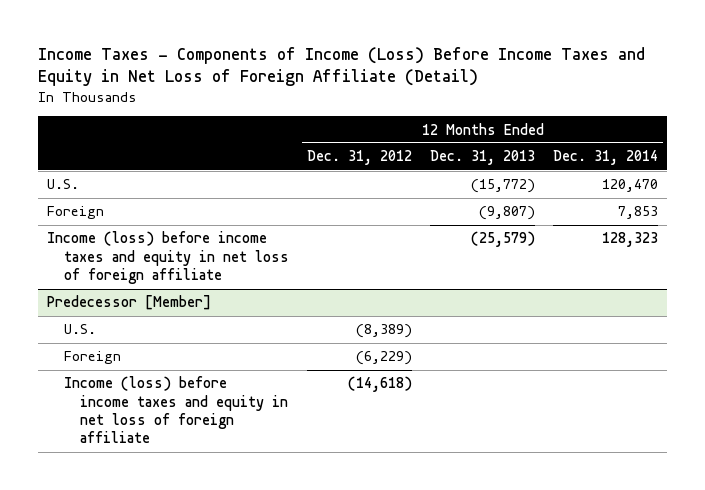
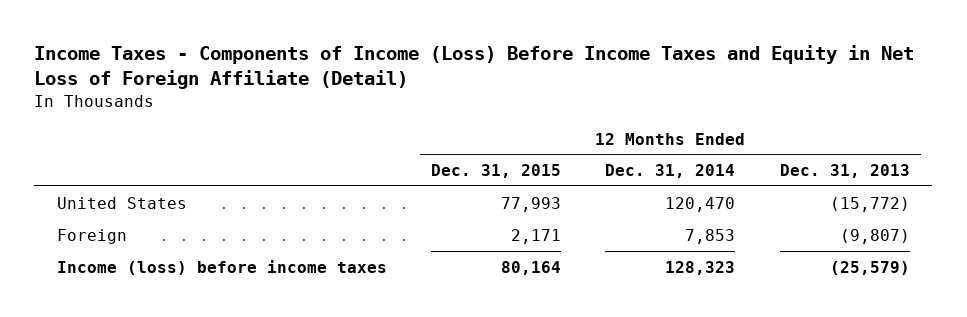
[306,150,412,166] Dec. 31, 2012 -> none
none -> [431,164,562,179] Dec. 31, 2015
[46,179,79,190] U.S. -> [56,196,187,209] United States
[46,295,211,311] Predecessor [Member] -> none
[63,324,96,335] U.S. -> none
[63,351,121,365] Foreign -> none
[63,376,289,444] Income (loss) before income taxes and equity in net loss of foreign affiliate -> none
[46,231,289,285] Income (loss) before income taxes and equity in net loss of foreign affiliate -> [56,259,387,275] Income (loss) before income taxes

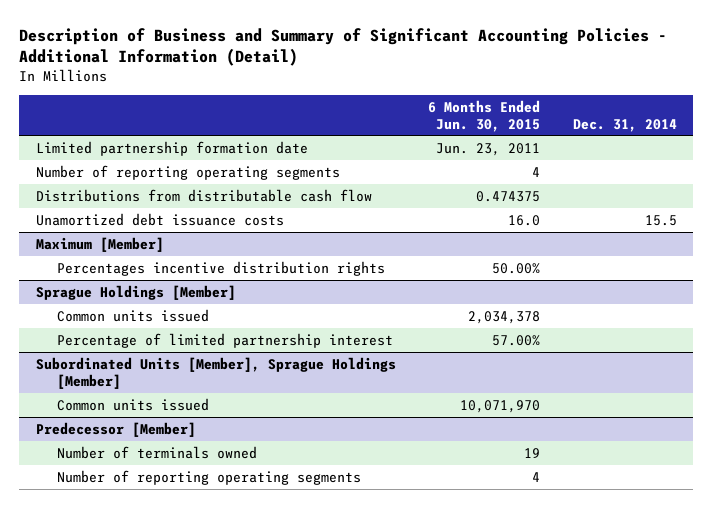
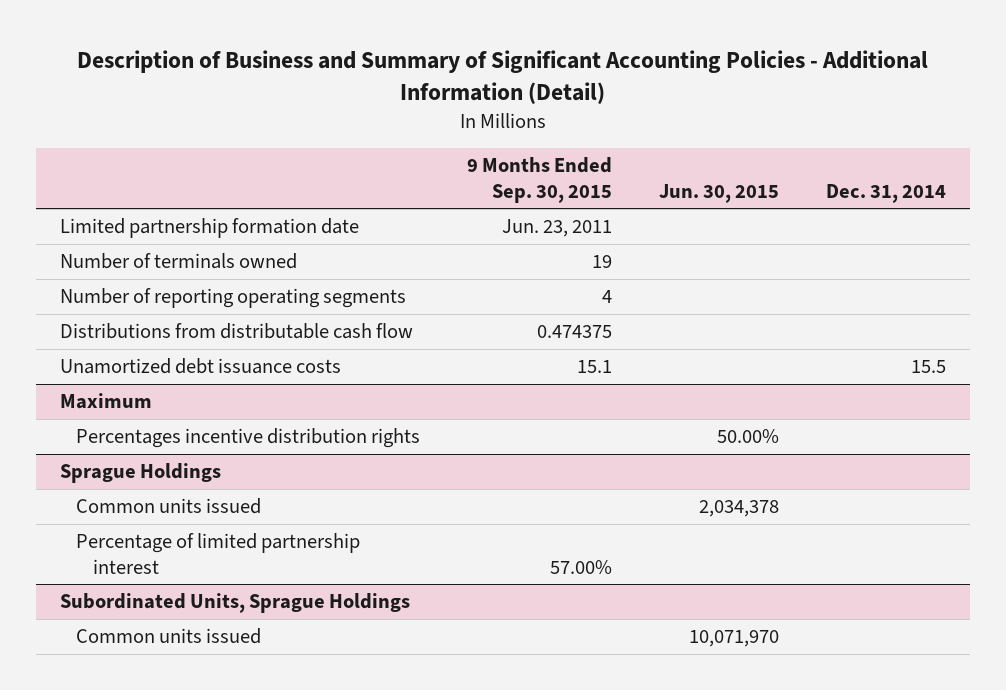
[428,99,541,132] 6 Months Ended Jun. 30, 2015 -> none
none -> [467,157,613,203] 9 Months Ended Sep. 30, 2015
none -> [659,183,780,203] Jun. 30, 2015
none -> [59,253,297,270] Number of terminals owned
[35,236,164,252] Maximum [Member] -> [59,393,152,410] Maximum
[35,284,236,300] Sprague Holdings [Member] -> [59,463,221,484] Sprague Holdings
[35,356,396,389] Subordinated Units [Member], Sprague Holdings [Member] -> [59,593,410,614] Subordinated Units, Sprague Holdings
[35,421,196,437] Predecessor [Member] -> none
[57,445,258,459] Number of terminals owned -> none
[57,469,362,485] Number of reporting operating segments -> none

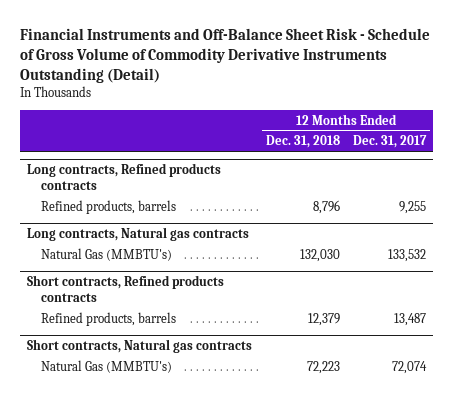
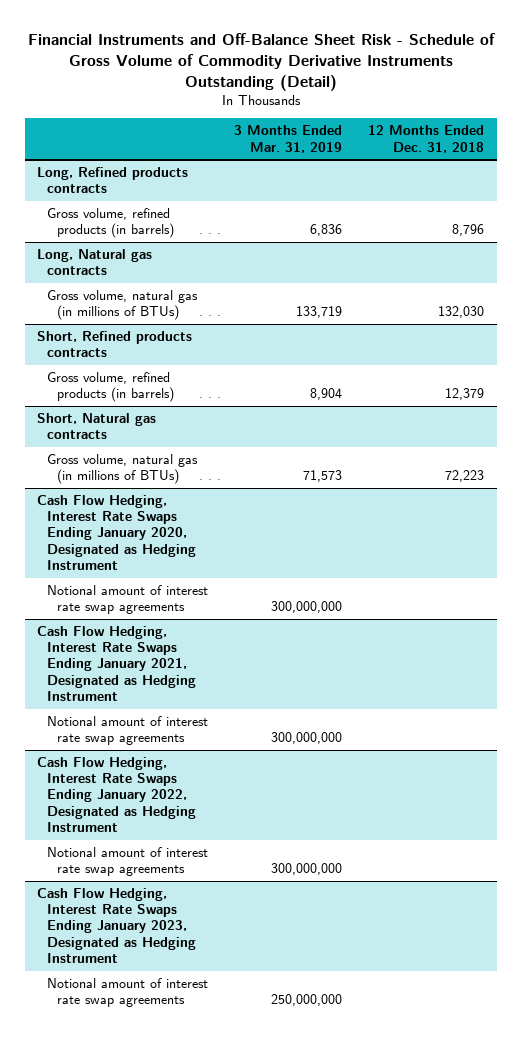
[353,135,428,149] Dec. 31, 2017 -> none
none -> [234,125,343,153] 3 Months Ended Mar. 31, 2019
[26,163,221,191] Long contracts, Refined products contracts -> [37,166,189,194] Long, Refined products contracts
[40,199,176,214] Refined products, barrels -> [47,207,175,239] Gross volume, refined products (in barrels)
[26,227,249,242] Long contracts, Natural gas contracts -> [37,248,153,276] Long, Natural gas contracts
[40,247,172,261] Natural Gas (MMBTU's) -> [47,289,199,321] Gross volume, natural gas (in millions of BTUs)
[26,275,224,303] Short contracts, Refined products contracts -> [37,330,193,358] Short, Refined products contracts
[40,311,176,326] Refined products, barrels -> [47,371,175,403] Gross volume, refined products (in barrels)
[26,339,252,354] Short contracts, Natural gas contracts -> [37,412,157,440] Short, Natural gas contracts
[40,359,172,373] Natural Gas (MMBTU's) -> [47,453,199,485] Gross volume, natural gas (in millions of BTUs)
none -> [37,494,197,571] Cash Flow Hedging, Interest Rate Swaps Ending January 2020, Designated as Hedging Instrument
none -> [47,584,209,615] Notional amount of interest rate swap agreements
none -> [37,625,197,702] Cash Flow Hedging, Interest Rate Swaps Ending January 2021, Designated as Hedging Instrument
none -> [47,715,209,746] Notional amount of interest rate swap agreements
none -> [37,756,197,833] Cash Flow Hedging, Interest Rate Swaps Ending January 2022, Designated as Hedging Instrument
none -> [47,846,209,877] Notional amount of interest rate swap agreements
none -> [37,887,197,964] Cash Flow Hedging, Interest Rate Swaps Ending January 2023, Designated as Hedging Instrument
none -> [47,977,209,1008] Notional amount of interest rate swap agreements

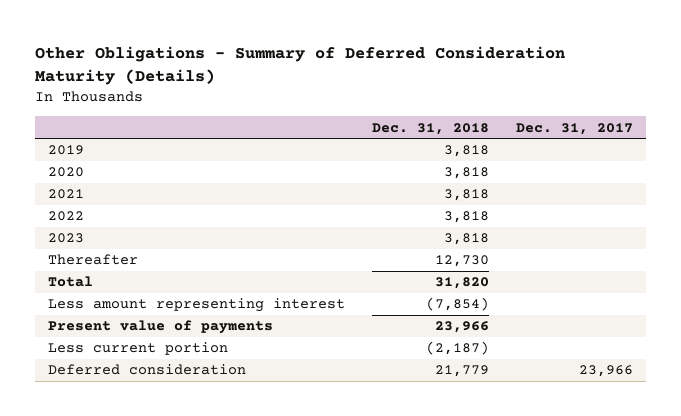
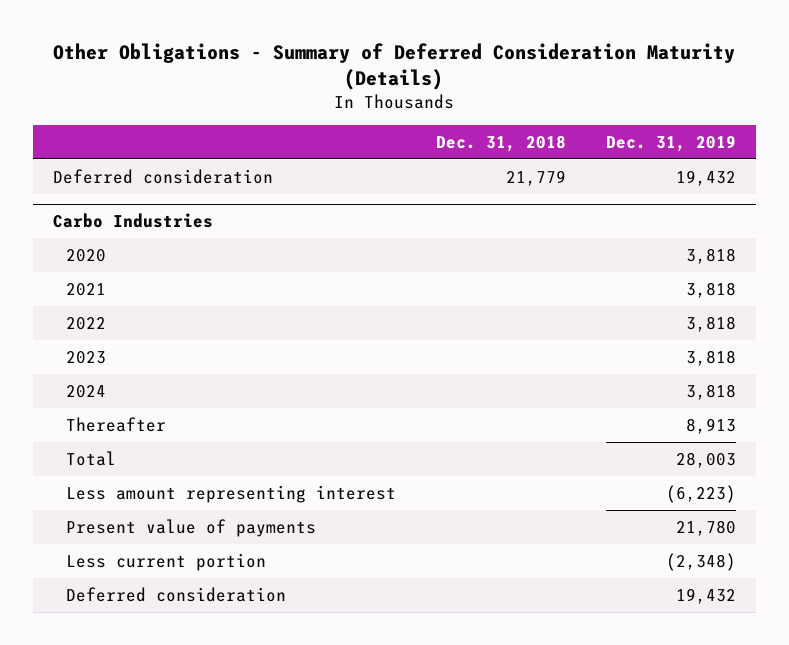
[515,122,633,135] Dec. 31, 2017 -> none
none -> [605,134,736,152] Dec. 31, 2019
[48,145,85,156] 2019 -> none
[48,167,85,178] 2020 -> none
[48,189,85,200] 2021 -> none
[48,211,85,222] 2022 -> none
[48,233,85,244] 2023 -> none
[48,254,139,266] Thereafter -> none
[48,276,94,288] Total -> none
[48,298,346,313] Less amount representing interest -> none
[48,320,274,335] Present value of payments -> none
[48,342,229,356] Less current portion -> none
none -> [52,212,213,228] Carbo Industries
none -> [65,248,106,262] 2020
none -> [65,282,106,296] 2021
none -> [65,316,106,330] 2022
none -> [65,350,106,364] 2023
none -> [65,384,106,398] 2024
none -> [65,416,166,432] Thereafter
none -> [65,450,116,466] Total
none -> [65,484,396,503] Less amount representing interest
none -> [65,518,316,537] Present value of payments
none -> [65,552,266,571] Less current portion
none -> [65,586,286,602] Deferred consideration

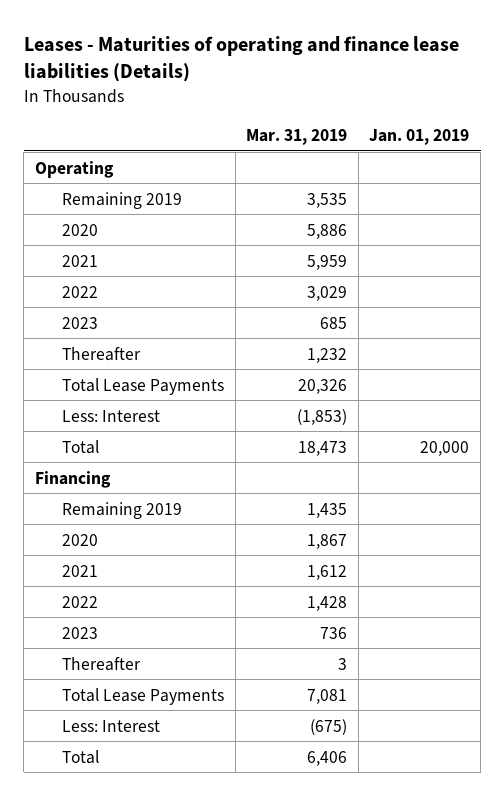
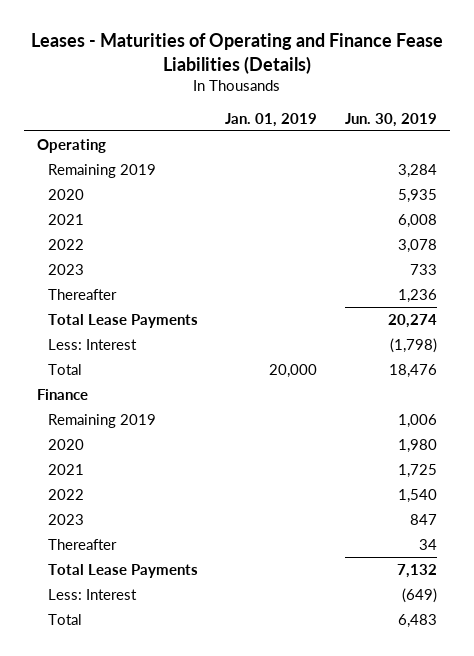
[23,35,459,83] Leases - Maturities of operating and finance lease liabilities (Details) -> [31,33,444,74] Leases - Maturities of Operating and Finance Fease Liabilities (Details)
[246,128,348,145] Mar. 31, 2019 -> none
none -> [344,112,437,127] Jun. 30, 2019
[34,470,111,488] Financing -> [37,388,89,400] Finance

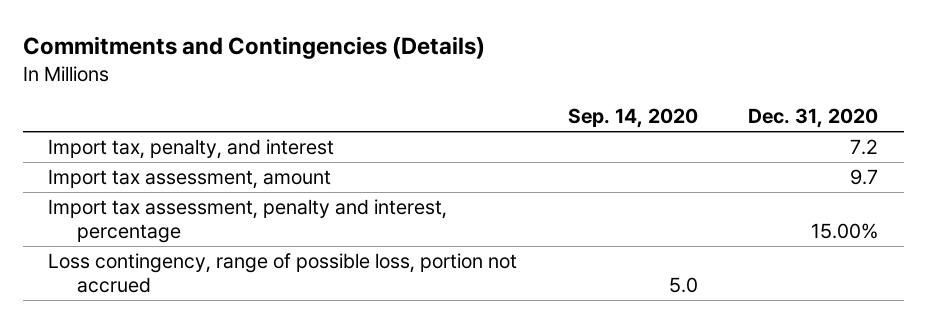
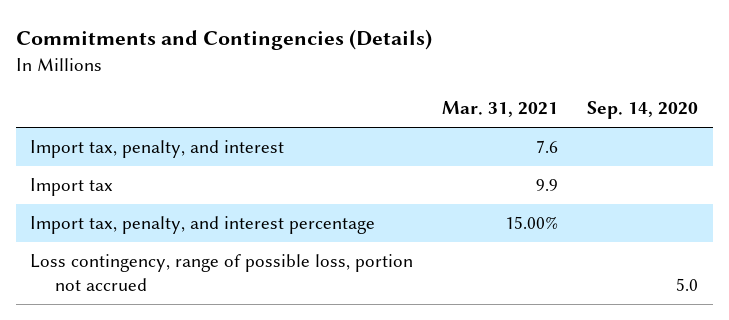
[748,107,879,128] Dec. 31, 2020 -> none
none -> [442,101,559,118] Mar. 31, 2021
[47,169,331,190] Import tax assessment, amount -> [30,177,114,196] Import tax
[47,199,447,243] Import tax assessment, penalty and interest, percentage -> [30,215,376,234] Import tax, penalty, and interest percentage

